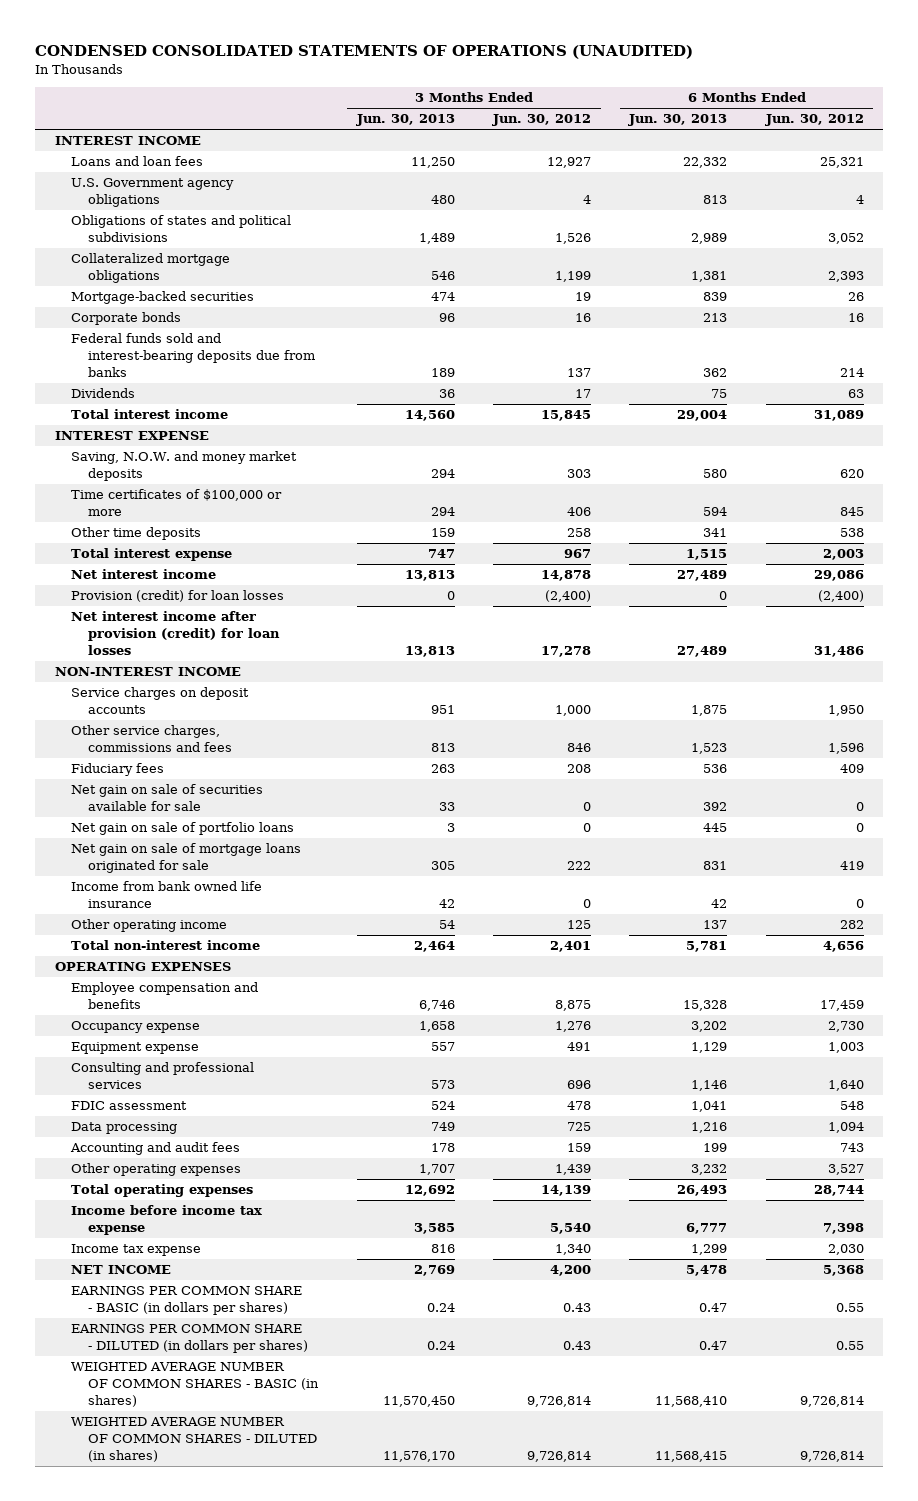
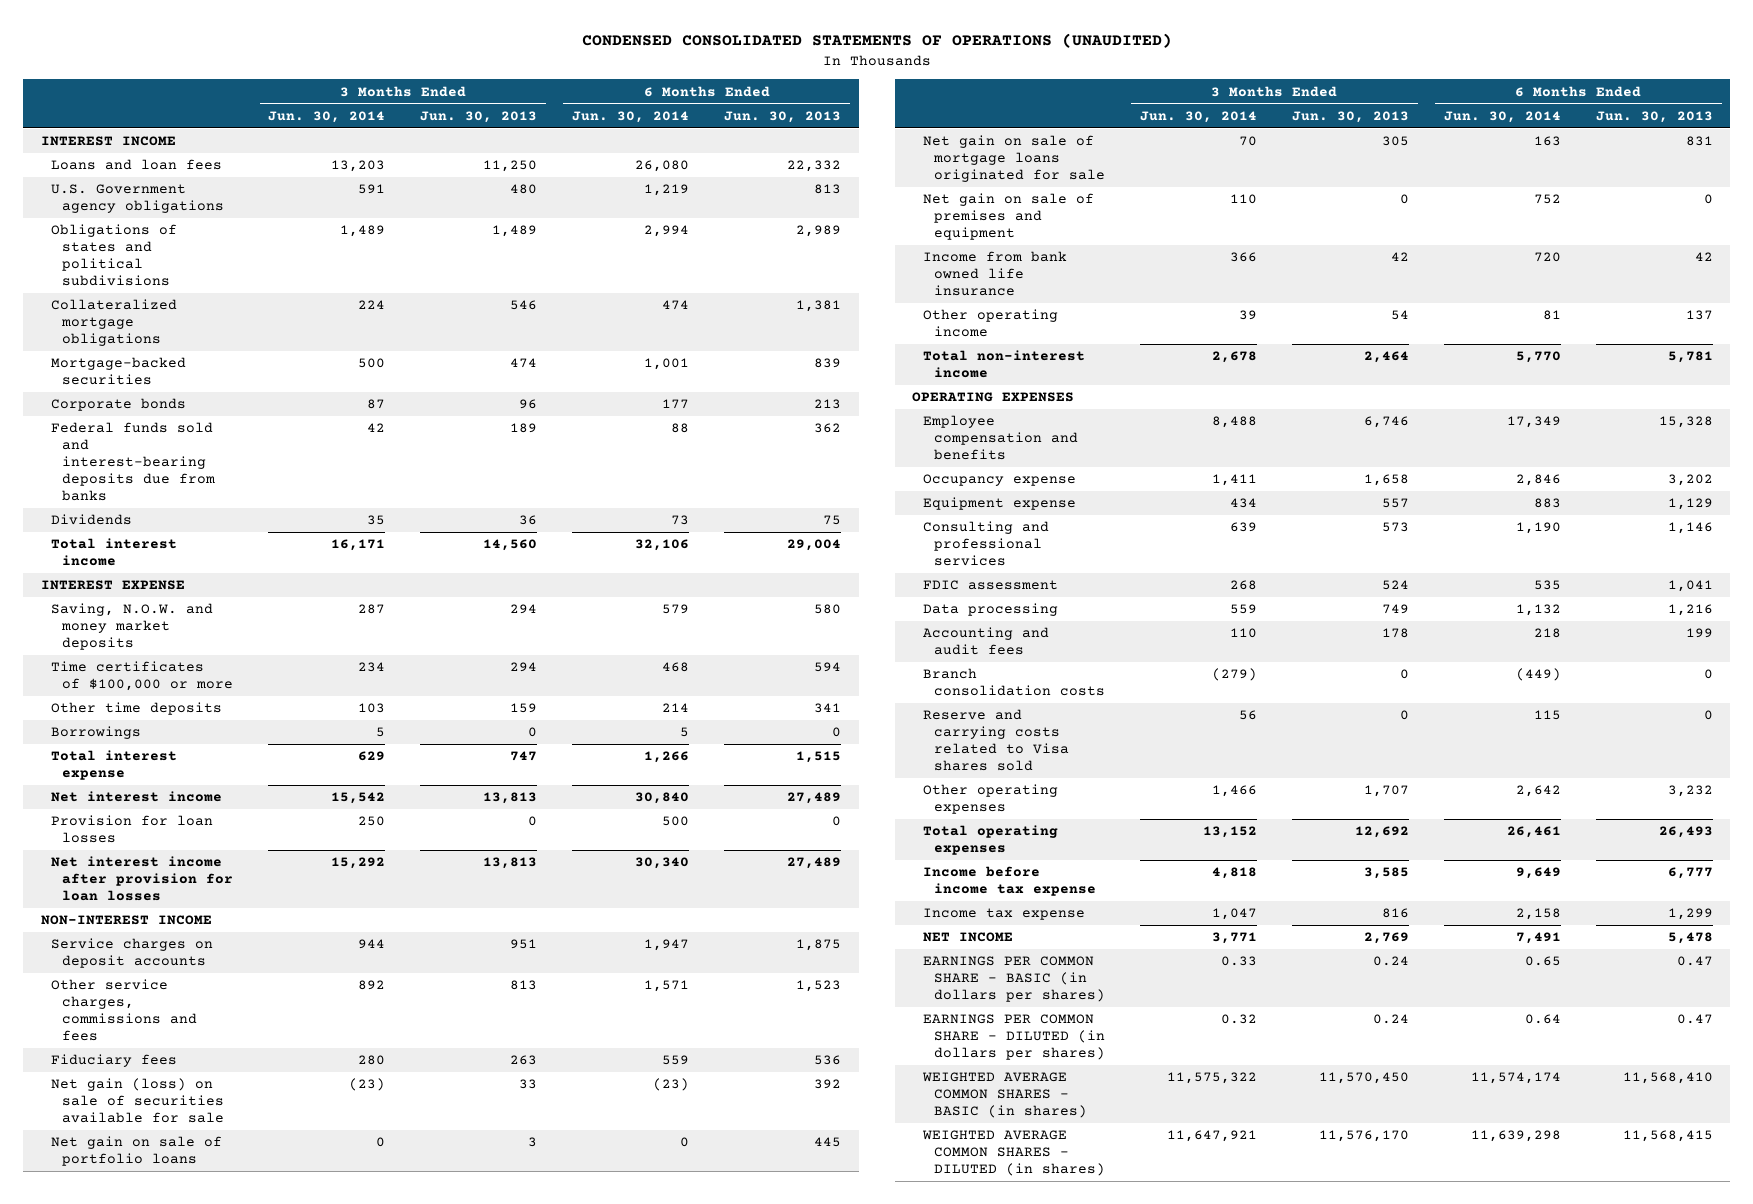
[492,114,592,127] Jun. 30, 2012 -> none
[764,114,864,127] Jun. 30, 2012 -> none
none -> [268,110,386,123] Jun. 30, 2014
none -> [572,110,690,123] Jun. 30, 2014
none -> [51,726,142,740] Borrowings
[71,590,285,603] Provision (credit) for loan losses -> [51,815,214,844] Provision for loan losses
[71,611,281,655] Net interest income after provision (credit) for loan losses -> [51,856,234,902] Net interest income after provision for loan losses
[71,784,264,812] Net gain on sale of securities available for sale -> [51,1078,225,1124] Net gain (loss) on sale of securities available for sale
none -> [923,193,1095,241] Net gain on sale of premises and equipment
none -> [923,668,1106,697] Branch consolidation costs
none -> [923,709,1070,771] Reserve and carrying costs related to Visa shares sold
[71,1362,320,1407] WEIGHTED AVERAGE NUMBER OF COMMON SHARES - BASIC (in shares) -> [922,1072,1088,1119] WEIGHTED AVERAGE COMMON SHARES - BASIC (in shares)
[71,1417,318,1462] WEIGHTED AVERAGE NUMBER OF COMMON SHARES - DILUTED (in shares) -> [922,1130,1106,1177] WEIGHTED AVERAGE COMMON SHARES - DILUTED (in shares)

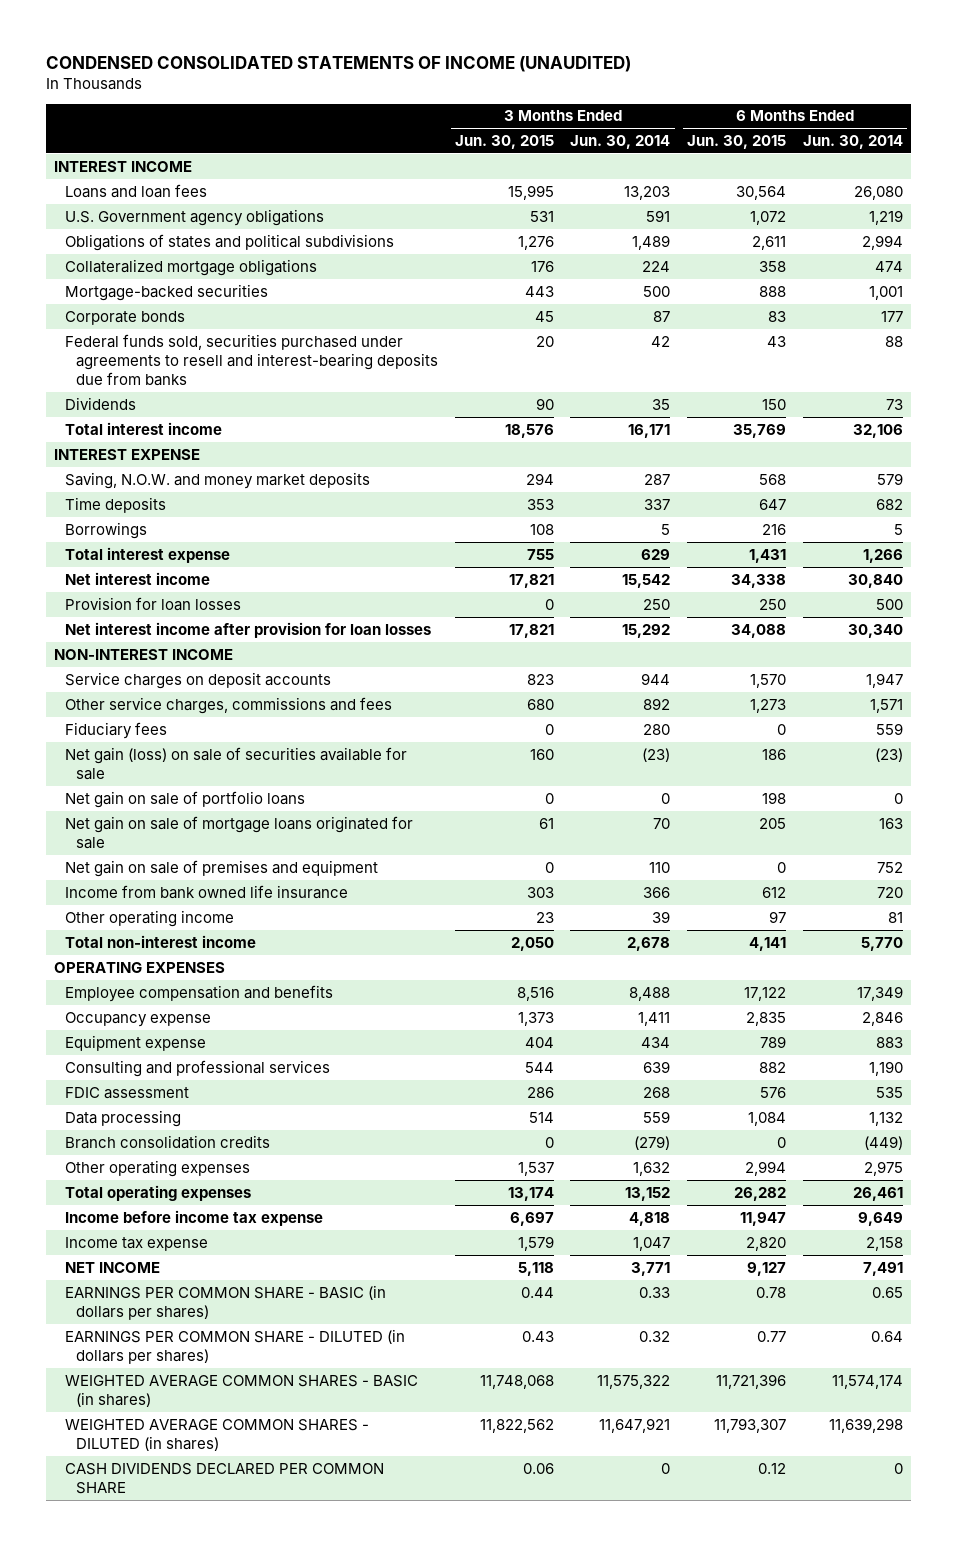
[581,33,1172,49] CONDENSED CONSOLIDATED STATEMENTS OF OPERATIONS (UNAUDITED) -> [45,55,631,72] CONDENSED CONSOLIDATED STATEMENTS OF INCOME (UNAUDITED)
[420,110,538,123] Jun. 30, 2013 -> none
[724,110,842,123] Jun. 30, 2013 -> none
none -> [454,134,554,149] Jun. 30, 2015
none -> [687,134,787,149] Jun. 30, 2015
[51,422,216,501] Federal funds sold and interest-bearing deposits due from banks -> [65,333,438,386] Federal funds sold, securities purchased under agreements to resell and interest-bearing deposits due from banks
[51,661,234,692] Time certificates of $100,000 or more -> none
[51,702,223,716] Other time deposits -> [65,496,167,513] Time deposits
[358,703,386,714] 103 -> [644,498,671,510] 337
[662,703,690,713] 214 -> [876,498,904,510] 682
[923,627,1050,656] Accounting and audit fees -> none
[923,709,1070,771] Reserve and carrying costs related to Visa shares sold -> none
[923,668,1106,697] Branch consolidation costs -> [65,1134,271,1149] Branch consolidation credits
[1211,785,1257,798] 1,466 -> [633,1161,671,1176] 1,632
[1515,785,1561,798] 2,642 -> [864,1160,904,1176] 2,975
none -> [65,1462,385,1494] CASH DIVIDENDS DECLARED PER COMMON SHARE

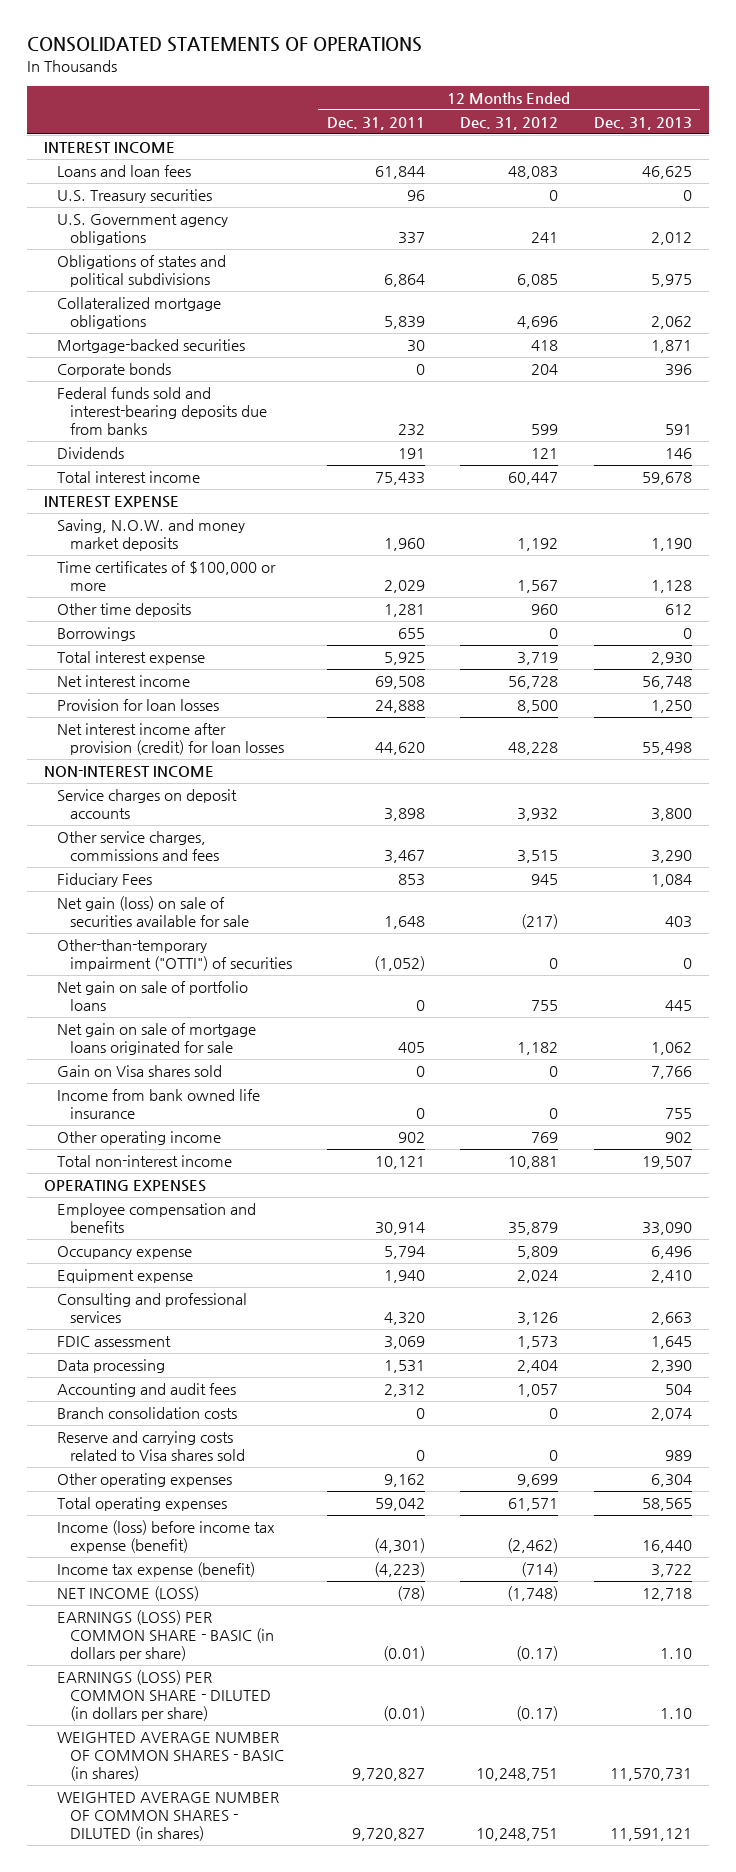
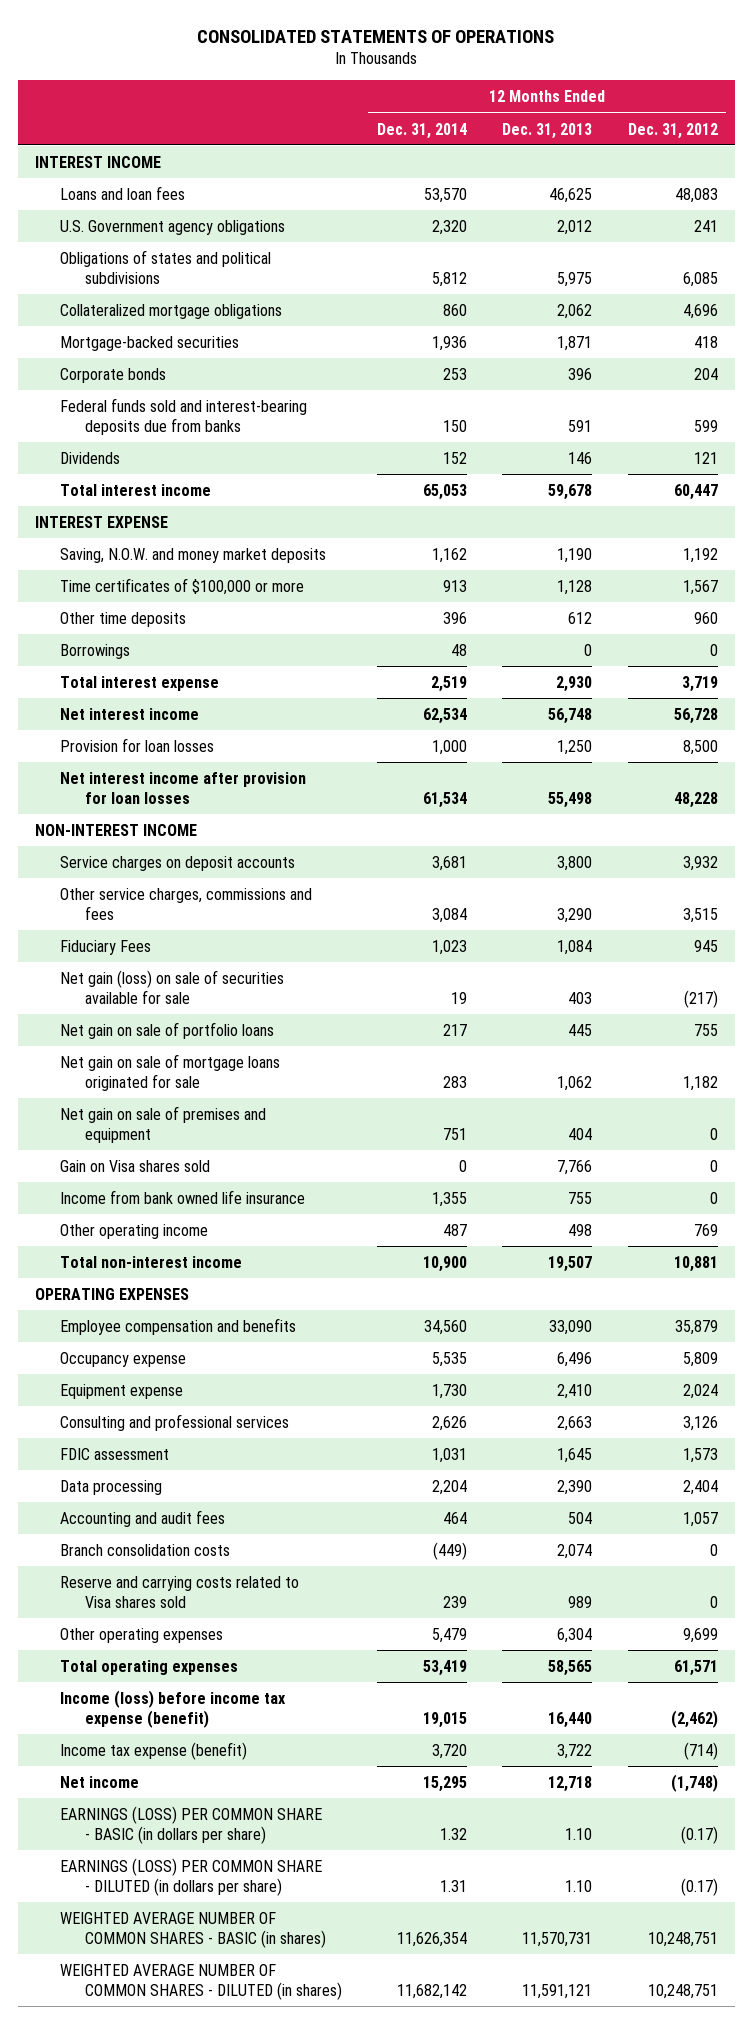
[327,116,426,130] Dec. 31, 2011 -> none
none -> [377,122,468,139] Dec. 31, 2014
[57,189,213,204] U.S. Treasury securities -> none
[57,723,285,756] Net interest income after provision (credit) for loan losses -> [60,771,307,804] Net interest income after provision for loan losses
[57,939,293,972] Other-than-temporary impairment ("OTTI") of securities -> none
none -> [60,1105,267,1143] Net gain on sale of premises and equipment
[664,1132,692,1144] 902 -> [568,1223,593,1236] 498
[57,1586,200,1602] NET INCOME (LOSS) -> [60,1775,140,1788] Net income

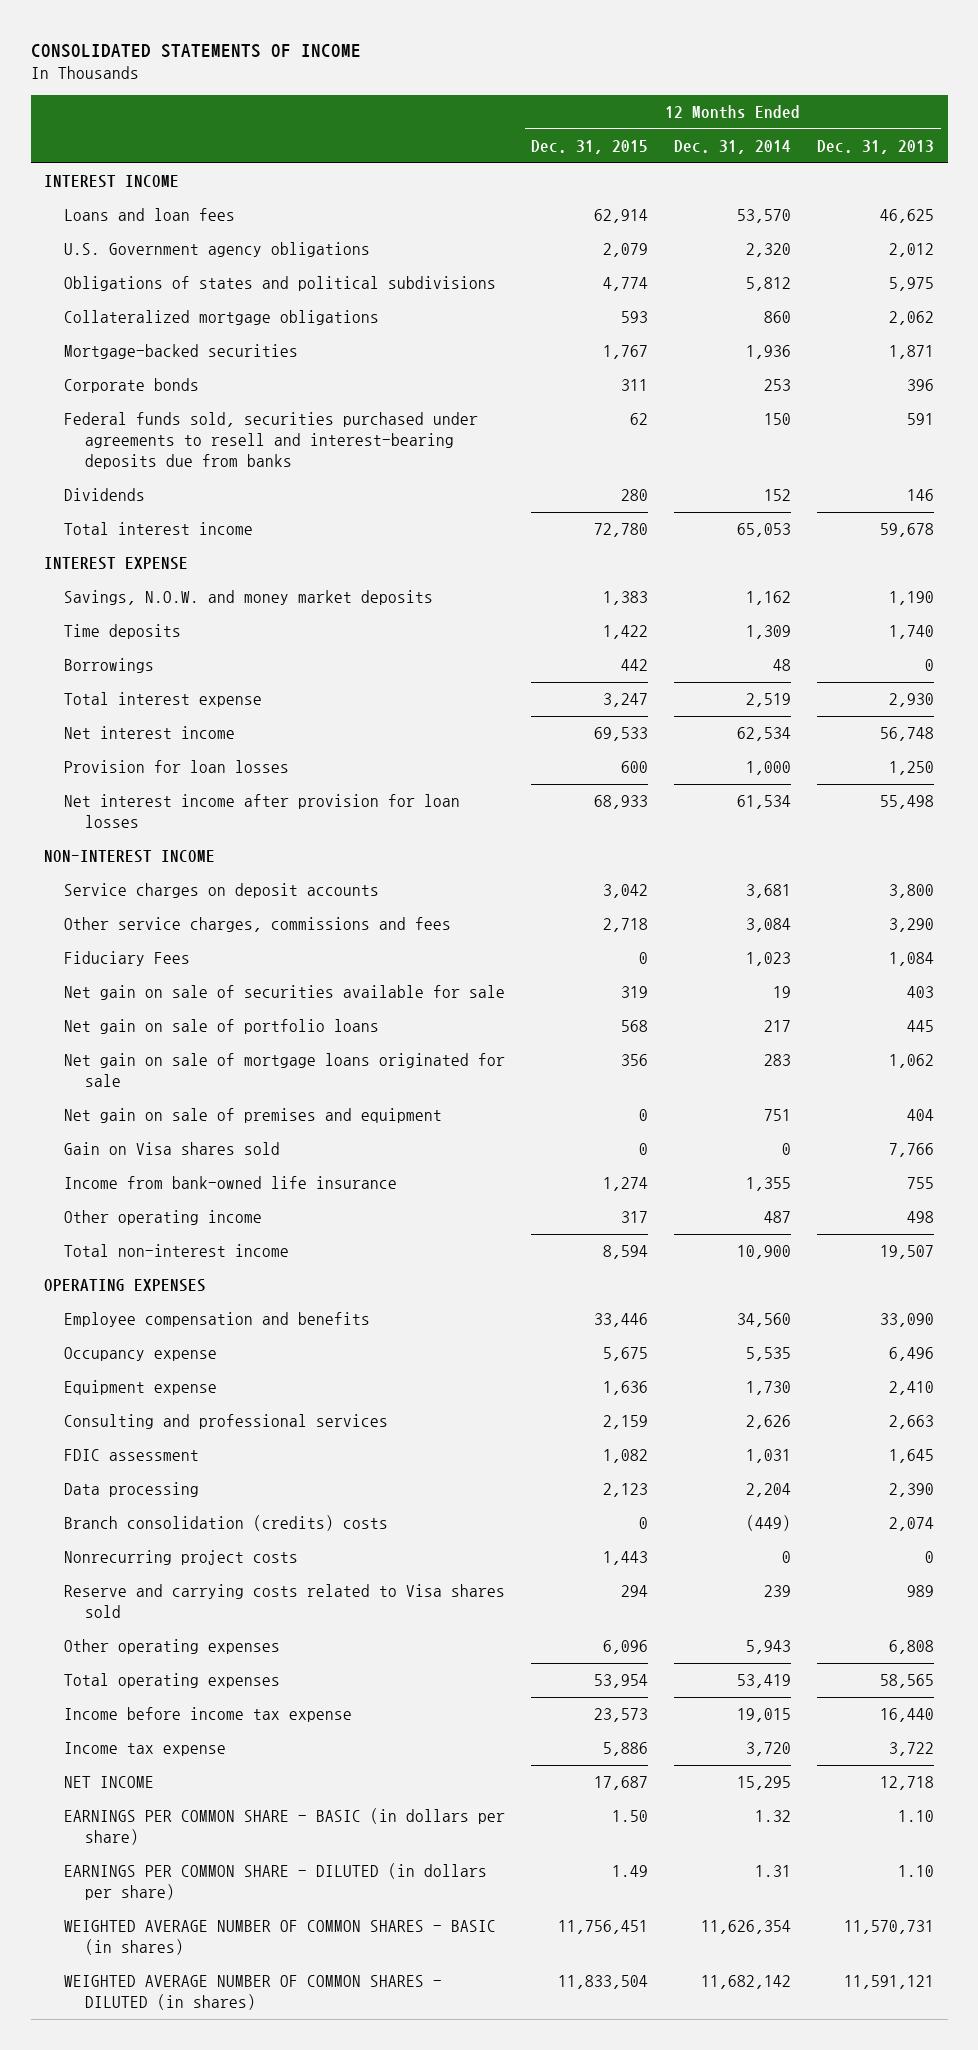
[197,29,555,43] CONSOLIDATED STATEMENTS OF OPERATIONS -> [30,44,361,59] CONSOLIDATED STATEMENTS OF INCOME
[627,122,718,139] Dec. 31, 2012 -> none
none -> [531,139,649,154] Dec. 31, 2015
[60,397,308,435] Federal funds sold and interest-bearing deposits due from banks -> [64,412,479,469] Federal funds sold, securities purchased under agreements to resell and interest-bearing deposits due from banks
[60,577,305,595] Time certificates of $100,000 or more -> none
[60,547,327,563] Saving, N.O.W. and money market deposits -> [64,590,434,606] Savings, N.O.W. and money market deposits
[60,611,187,627] Other time deposits -> [64,624,182,640] Time deposits
[443,611,468,624] 396 -> [746,625,792,640] 1,309
[568,611,593,624] 612 -> [889,625,935,640] 1,740
[60,969,285,1004] Net gain (loss) on sale of securities available for sale -> [64,985,506,1001] Net gain on sale of securities available for sale
[60,1189,306,1204] Income from bank owned life insurance -> [64,1176,398,1190] Income from bank-owned life insurance
[60,1509,226,1527] Accounting and audit fees -> none
[60,1543,231,1556] Branch consolidation costs -> [64,1515,389,1532] Branch consolidation (credits) costs
none -> [64,1550,299,1566] Nonrecurring project costs
[432,1627,468,1643] 5,479 -> [746,1640,792,1655] 5,943
[557,1627,593,1643] 6,304 -> [889,1640,935,1655] 6,808
[60,1689,287,1728] Income (loss) before income tax expense (benefit) -> [64,1707,353,1723] Income before income tax expense
[60,1741,248,1760] Income tax expense (benefit) -> [64,1742,227,1757] Income tax expense
[60,1775,140,1788] Net income -> [64,1776,155,1789] NET INCOME
[60,1805,323,1844] EARNINGS (LOSS) PER COMMON SHARE - BASIC (in dollars per share) -> [64,1808,506,1846] EARNINGS PER COMMON SHARE - BASIC (in dollars per share)
[60,1857,323,1896] EARNINGS (LOSS) PER COMMON SHARE - DILUTED (in dollars per share) -> [64,1863,488,1901] EARNINGS PER COMMON SHARE - DILUTED (in dollars per share)

